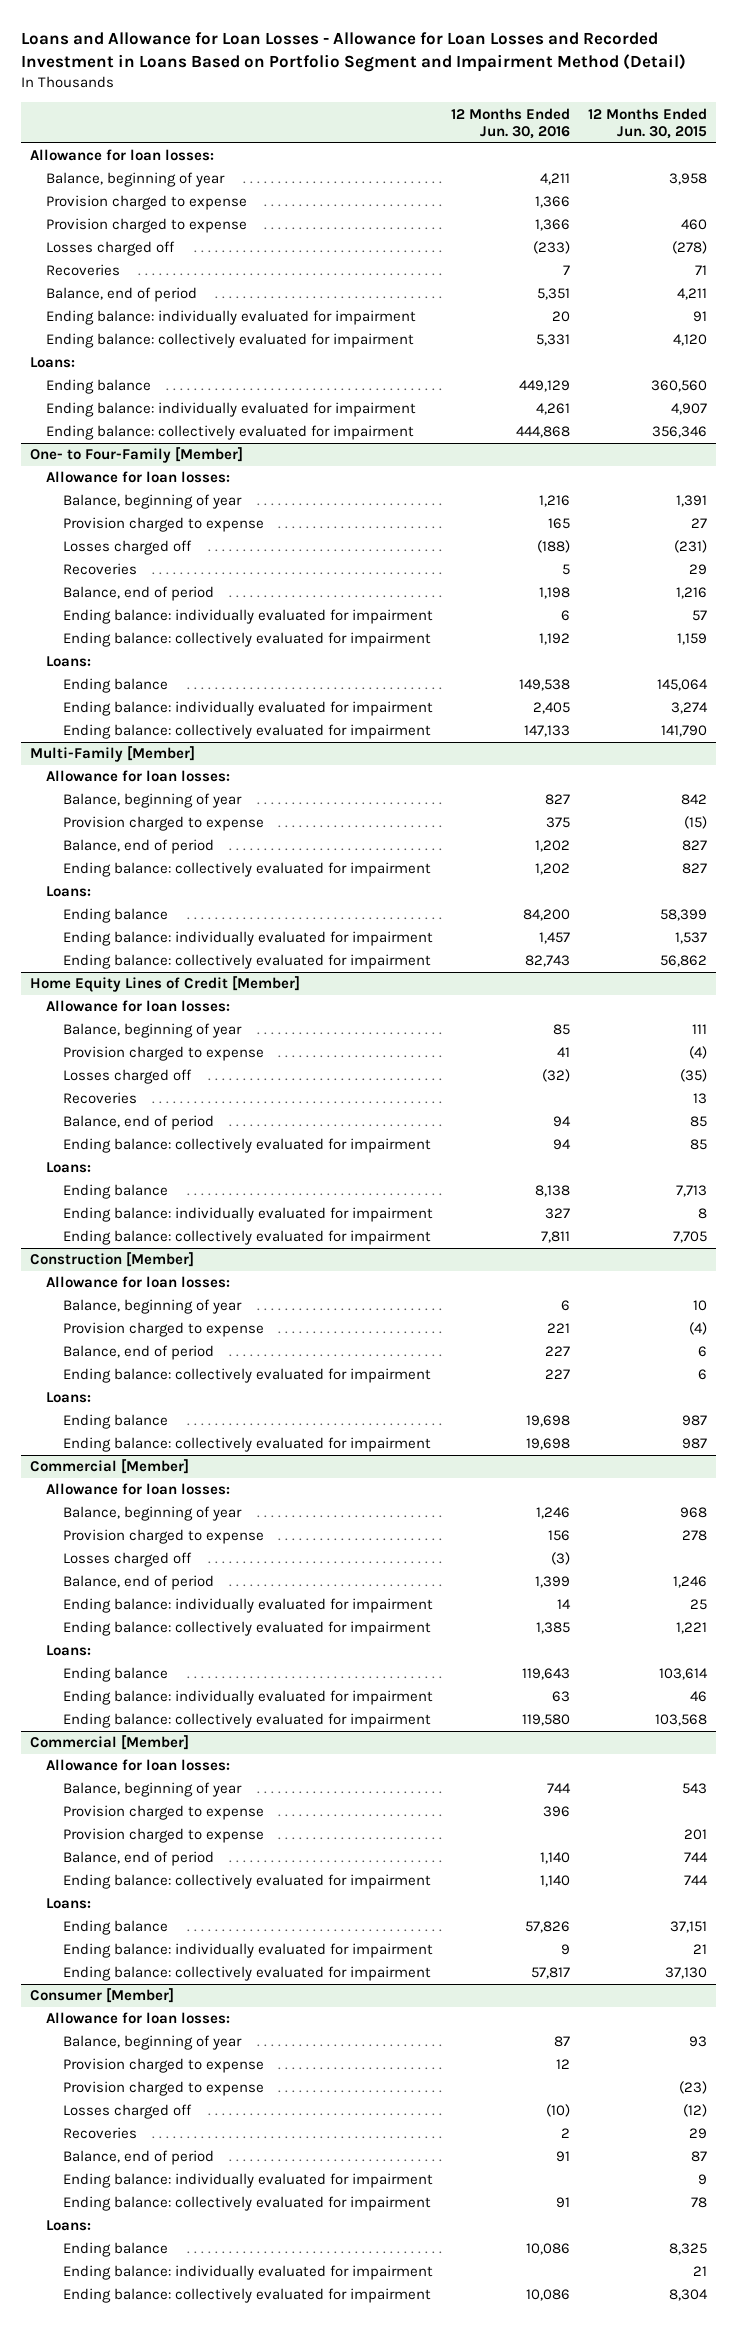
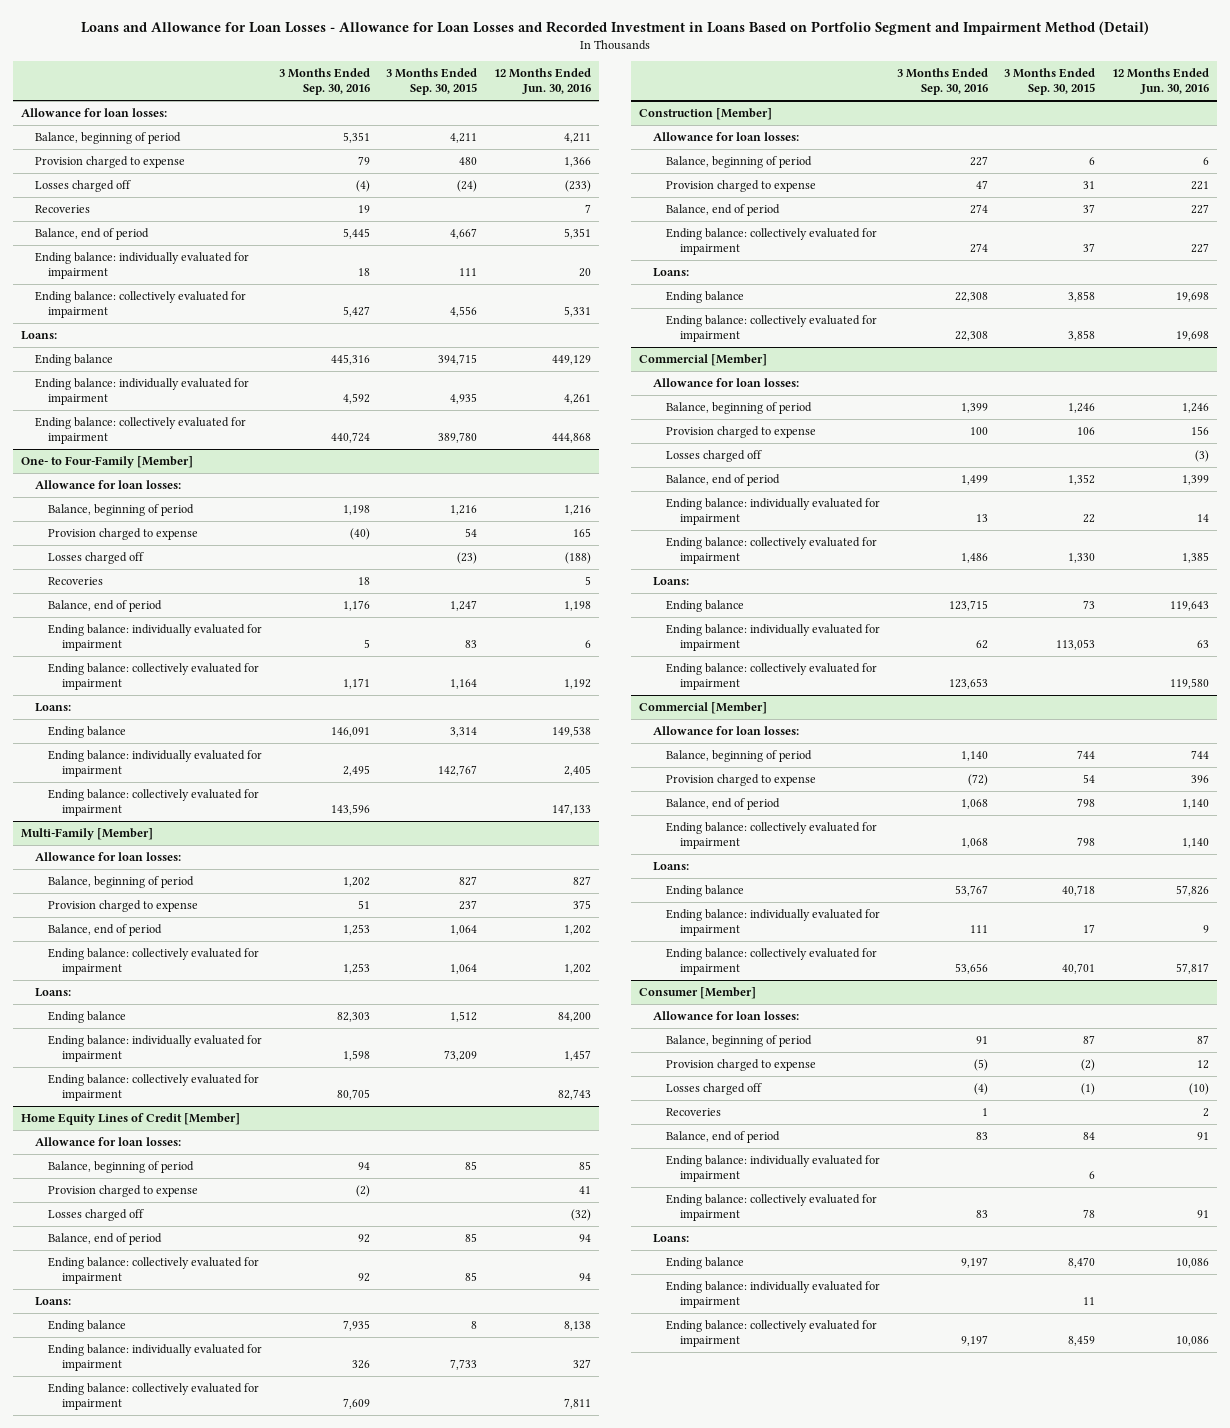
[587,107,707,140] 12 Months Ended Jun. 30, 2015 -> none
none -> [278,68,370,96] 3 Months Ended Sep. 30, 2016
none -> [386,68,478,96] 3 Months Ended Sep. 30, 2015
[46,195,248,211] Provision charged to expense -> none
[46,172,226,188] Balance, beginning of year -> [34,131,181,144] Balance, beginning of period
[62,494,242,510] Balance, beginning of year -> [48,503,195,516] Balance, beginning of period
[62,793,242,809] Balance, beginning of year -> [48,875,195,888] Balance, beginning of period
[62,1023,242,1039] Balance, beginning of year -> [48,1160,195,1173] Balance, beginning of period
[62,1092,137,1105] Recoveries -> none
[62,1299,242,1315] Balance, beginning of year -> [666,155,813,168] Balance, beginning of period
[62,1506,242,1522] Balance, beginning of year -> [666,401,813,414] Balance, beginning of period
[62,1782,242,1798] Balance, beginning of year -> [666,749,813,762] Balance, beginning of period
[62,1828,264,1844] Provision charged to expense -> none
[62,2035,242,2051] Balance, beginning of year -> [666,1034,813,1047] Balance, beginning of period
[62,2081,264,2097] Provision charged to expense -> none

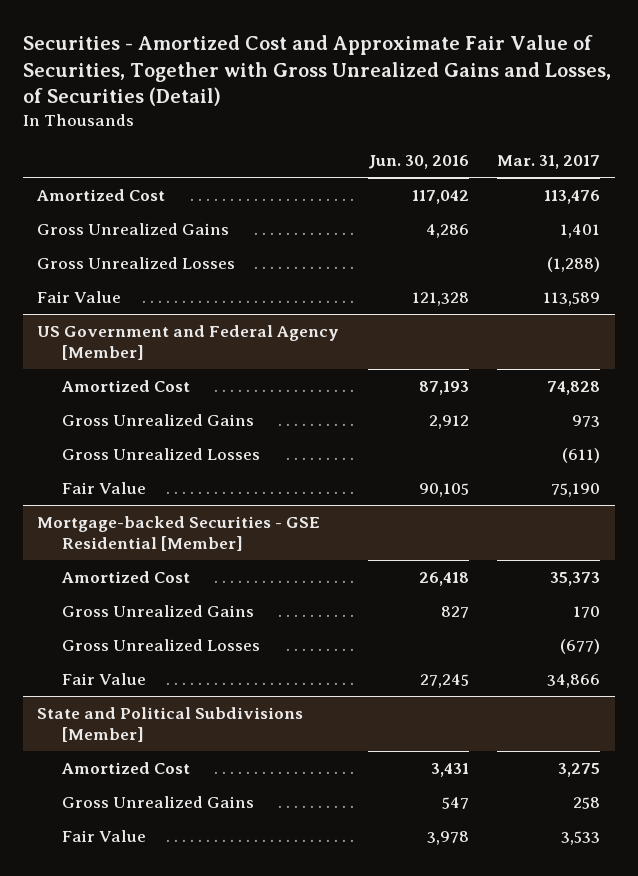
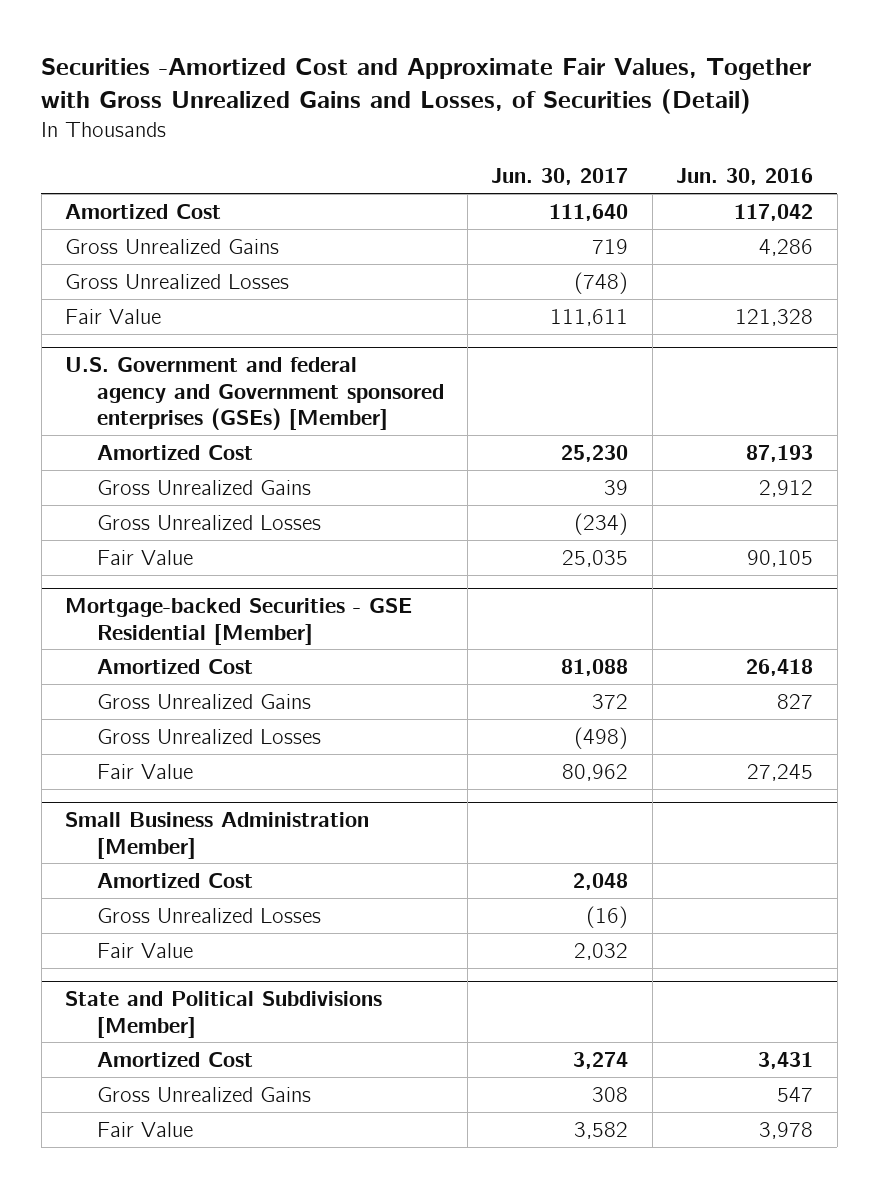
[23,34,612,107] Securities - Amortized Cost and Approximate Fair Value of Securities, Together with Gross Unrealized Gains and Losses, of Securities (Detail) -> [41,57,812,115] Securities -Amortized Cost and Approximate Fair Values, Together with Gross Unrealized Gains and Losses, of Securities (Detail)
[497,155,601,170] Mar. 31, 2017 -> none
none -> [491,168,629,186] Jun. 30, 2017
[37,324,340,360] US Government and Federal Agency [Member] -> [65,357,444,431] U.S. Government and federal agency and Government sponsored enterprises (GSEs) [Member]
none -> [65,812,370,859] Small Business Administration [Member]
none -> [96,872,253,888] Amortized Cost
none -> [96,907,321,923] Gross Unrealized Losses
none -> [96,942,193,958] Fair Value

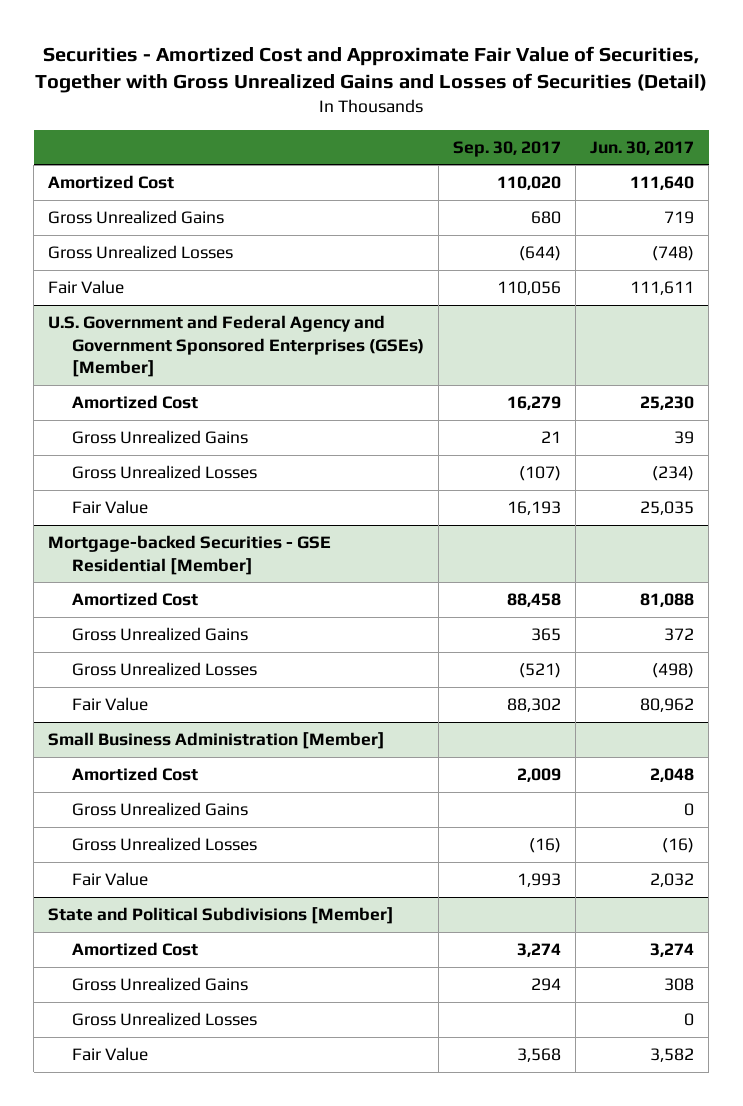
[41,57,812,115] Securities -Amortized Cost and Approximate Fair Values, Together with Gross Unrealized Gains and Losses, of Securities (Detail) -> [35,46,708,94] Securities - Amortized Cost and Approximate Fair Value of Securities, Together with Gross Unrealized Gains and Losses of Securities (Detail)
[676,168,814,186] Jun. 30, 2016 -> none
none -> [453,140,562,157] Sep. 30, 2017
[65,357,444,431] U.S. Government and federal agency and Government sponsored enterprises (GSEs) [Member] -> [48,315,424,377] U.S. Government and Federal Agency and Government Sponsored Enterprises (GSEs) [Member]
none -> [71,802,248,817] Gross Unrealized Gains
none -> [71,1012,257,1027] Gross Unrealized Losses

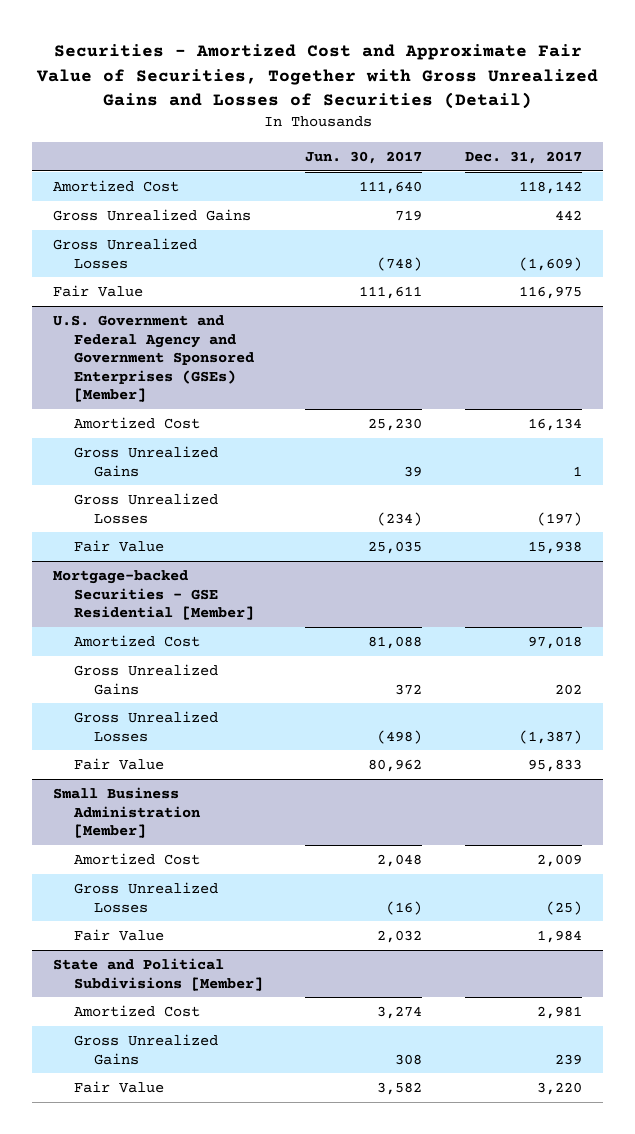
[453,140,562,157] Sep. 30, 2017 -> none
none -> [465,150,583,164] Dec. 31, 2017
[71,802,248,817] Gross Unrealized Gains -> none
[71,1012,257,1027] Gross Unrealized Losses -> none

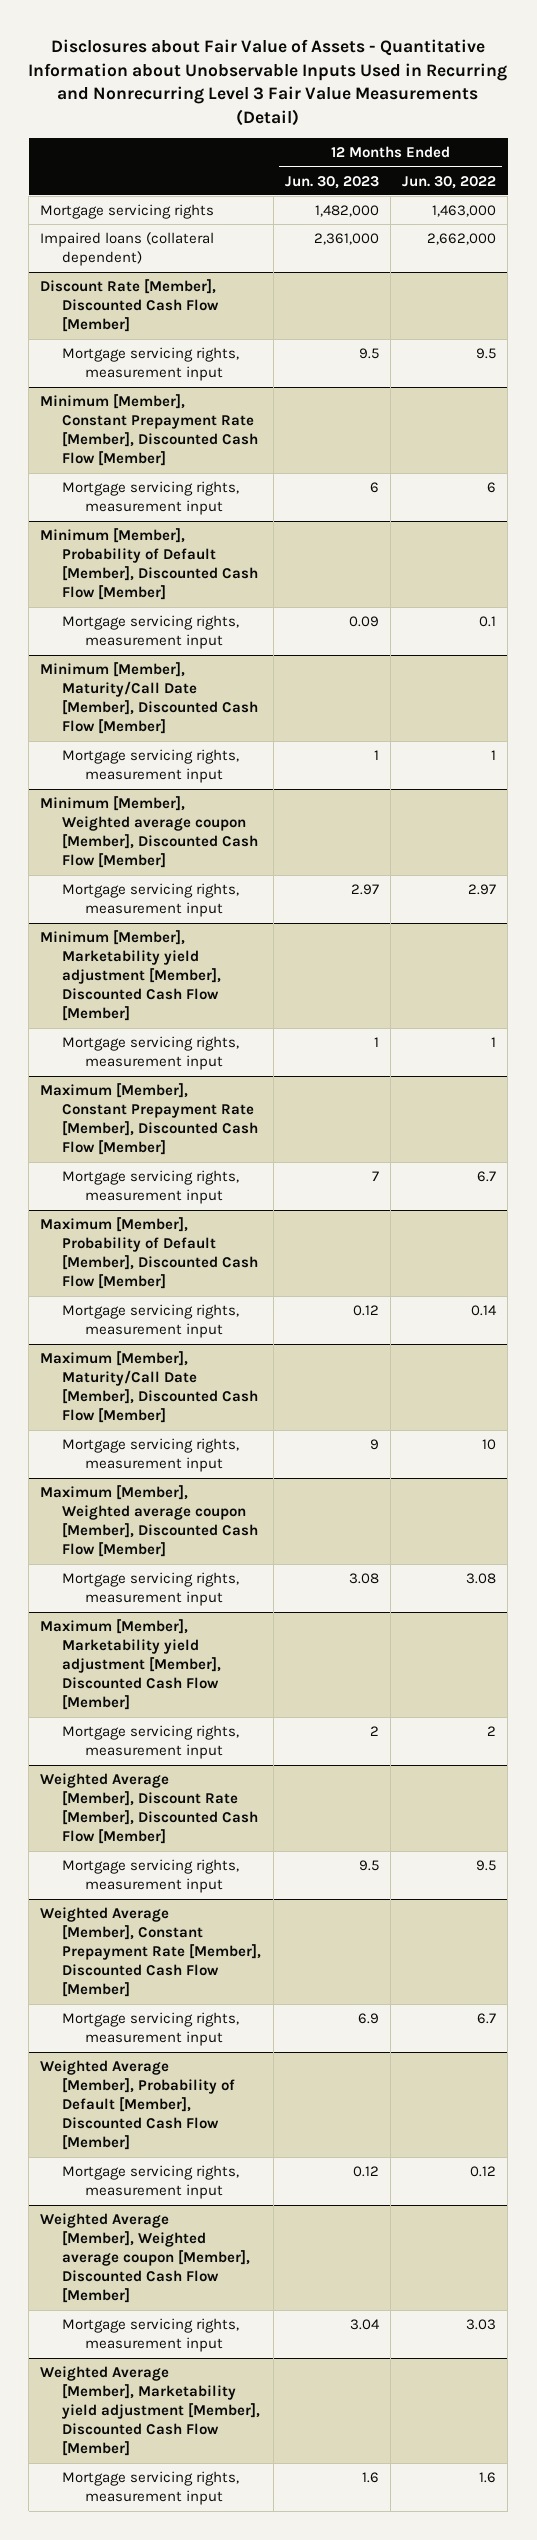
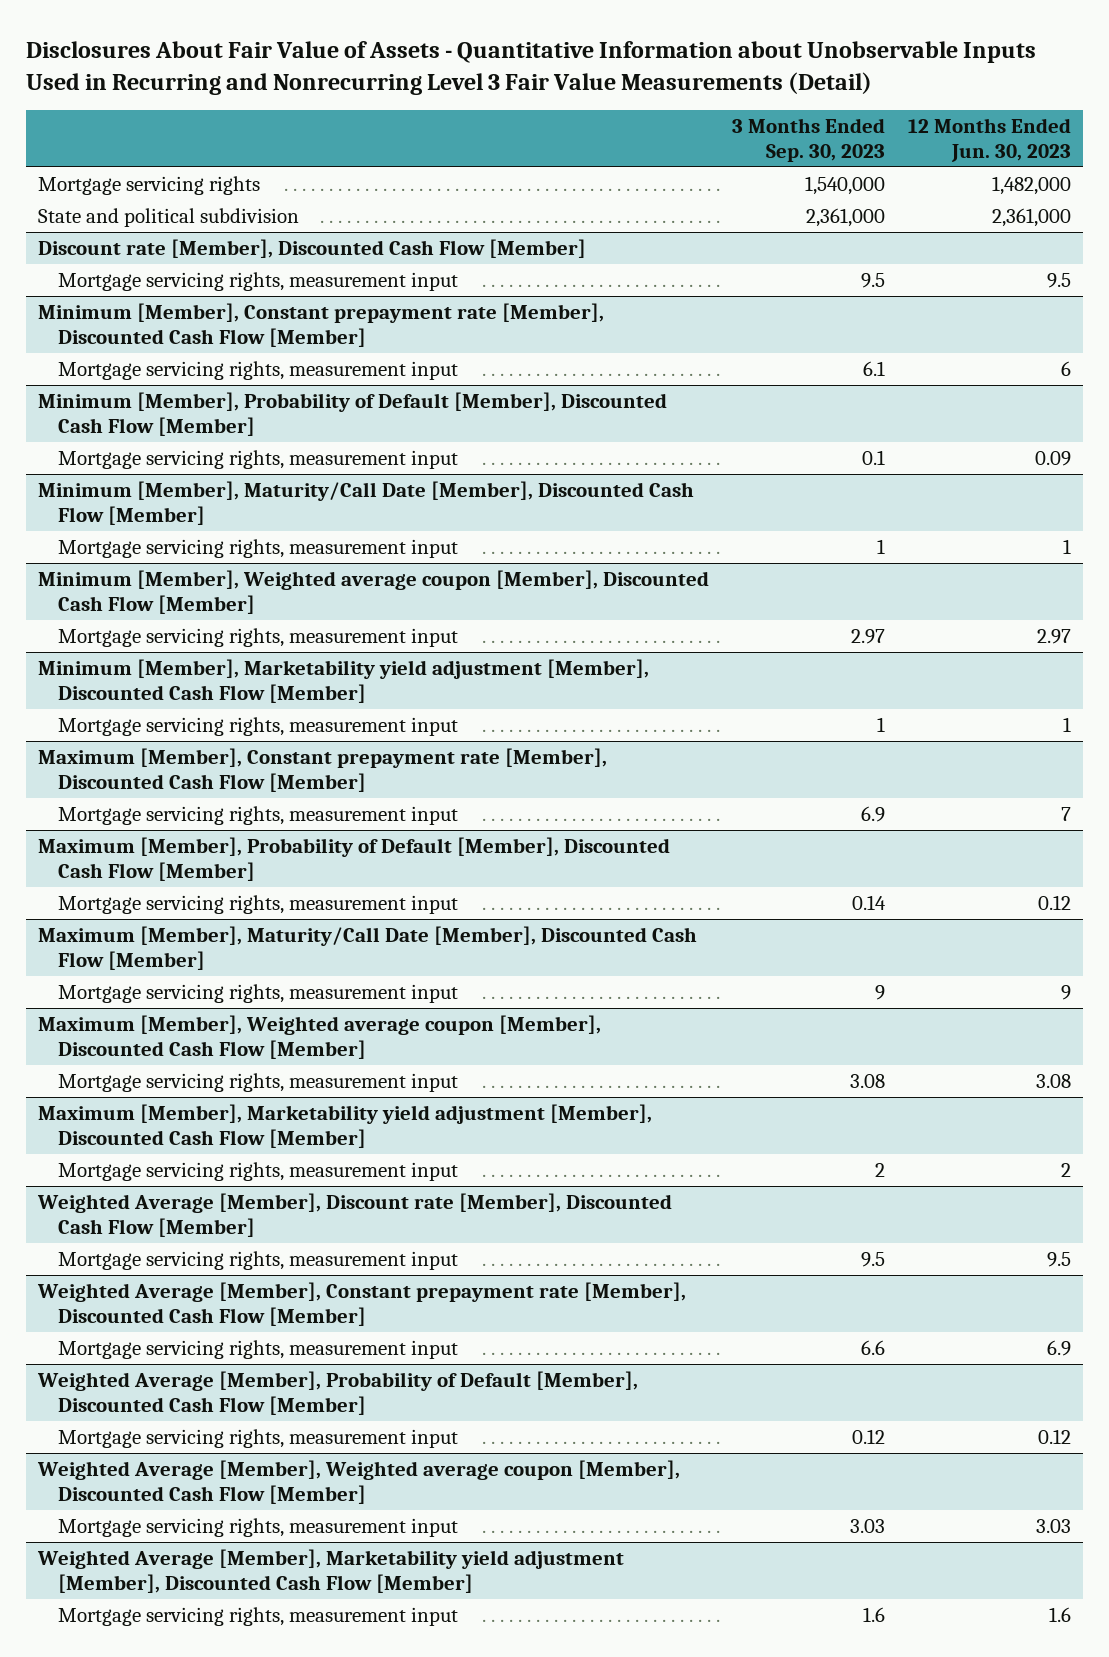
[28,39,508,126] Disclosures about Fair Value of Assets - Quantitative Information about Unobservable Inputs Used in Recurring and Nonrecurring Level 3 Fair Value Measurements (Detail) -> [26,40,1037,95] Disclosures About Fair Value of Assets - Quantitative Information about Unobservable Inputs Used in Recurring and Nonrecurring Level 3 Fair Value Measurements (Detail)
[402,175,497,189] Jun. 30, 2022 -> none
none -> [732,118,886,163] 3 Months Ended Sep. 30, 2023
[40,232,215,267] Impaired loans (collateral dependent) -> [37,207,299,227] State and political subdivision
[40,279,220,333] Discount Rate [Member], Discounted Cash Flow [Member] -> [37,238,586,258] Discount rate [Member], Discounted Cash Flow [Member]
[40,394,259,467] Minimum [Member], Constant Prepayment Rate [Member], Discounted Cash Flow [Member] -> [37,302,604,347] Minimum [Member], Constant prepayment rate [Member], Discounted Cash Flow [Member]
[40,1083,259,1156] Maximum [Member], Constant Prepayment Rate [Member], Discounted Cash Flow [Member] -> [37,747,607,792] Maximum [Member], Constant prepayment rate [Member], Discounted Cash Flow [Member]
[40,1773,259,1845] Weighted Average [Member], Discount Rate [Member], Discounted Cash Flow [Member] -> [36,1192,672,1237] Weighted Average [Member], Discount rate [Member], Discounted Cash Flow [Member]
[40,1907,262,1998] Weighted Average [Member], Constant Prepayment Rate [Member], Discounted Cash Flow [Member] -> [36,1281,686,1326] Weighted Average [Member], Constant prepayment rate [Member], Discounted Cash Flow [Member]
[349,2319,380,2331] 3.04 -> [1036,1518,1072,1533] 3.03

